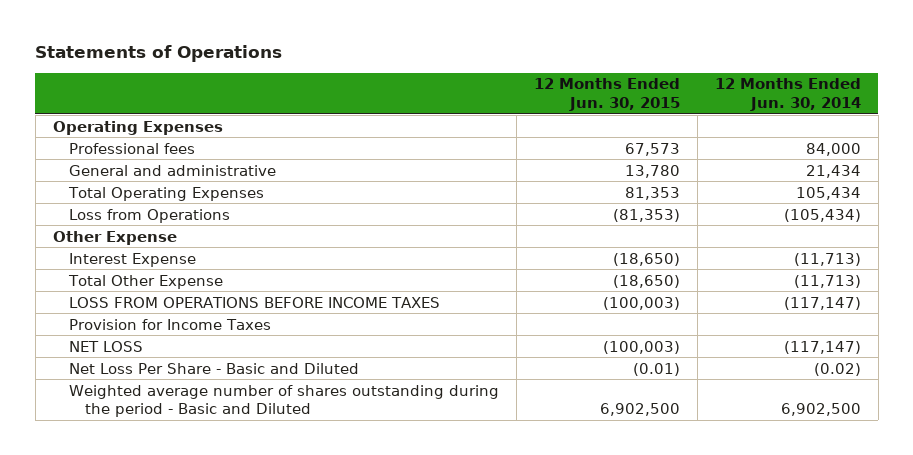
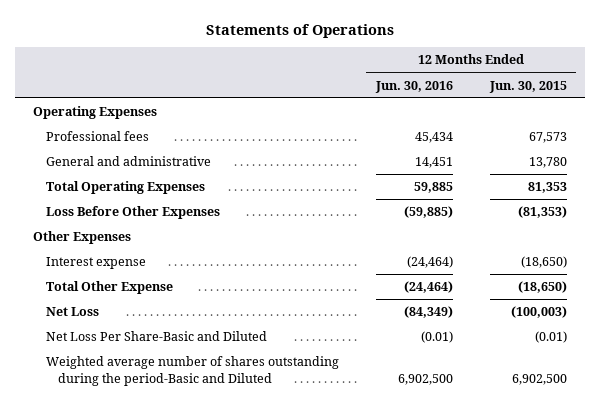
[714,78,861,111] 12 Months Ended Jun. 30, 2014 -> none
none -> [374,80,453,93] Jun. 30, 2016
[68,208,230,223] Loss from Operations -> [45,206,220,220] Loss Before Other Expenses
[52,230,177,245] Other Expense -> [33,231,132,245] Other Expenses
[68,252,196,267] Interest Expense -> [45,257,146,270] Interest expense
[68,296,440,308] LOSS FROM OPERATIONS BEFORE INCOME TAXES -> none
[68,318,271,330] Provision for Income Taxes -> none
[68,340,143,352] NET LOSS -> [45,307,99,317] Net Loss
[68,362,359,374] Net Loss Per Share - Basic and Diluted -> [45,331,267,342] Net Loss Per Share-Basic and Diluted
[68,384,499,418] Weighted average number of shares outstanding during the period - Basic and Diluted -> [45,356,339,386] Weighted average number of shares outstanding during the period-Basic and Diluted

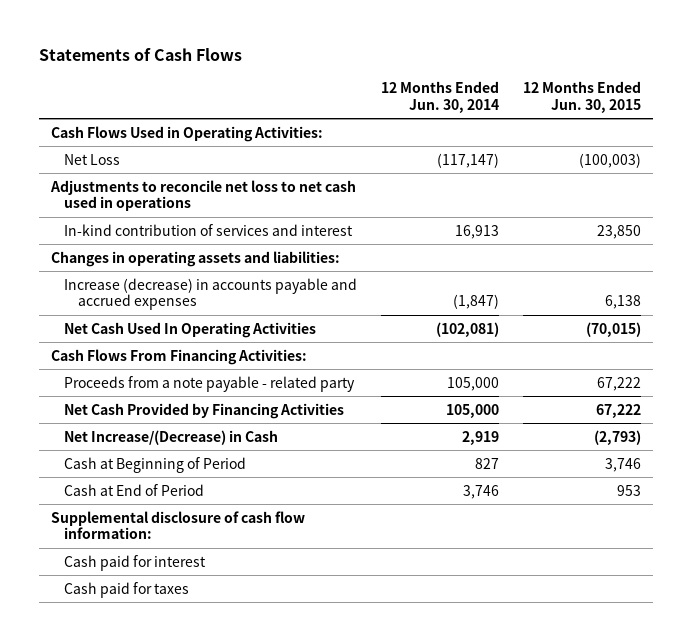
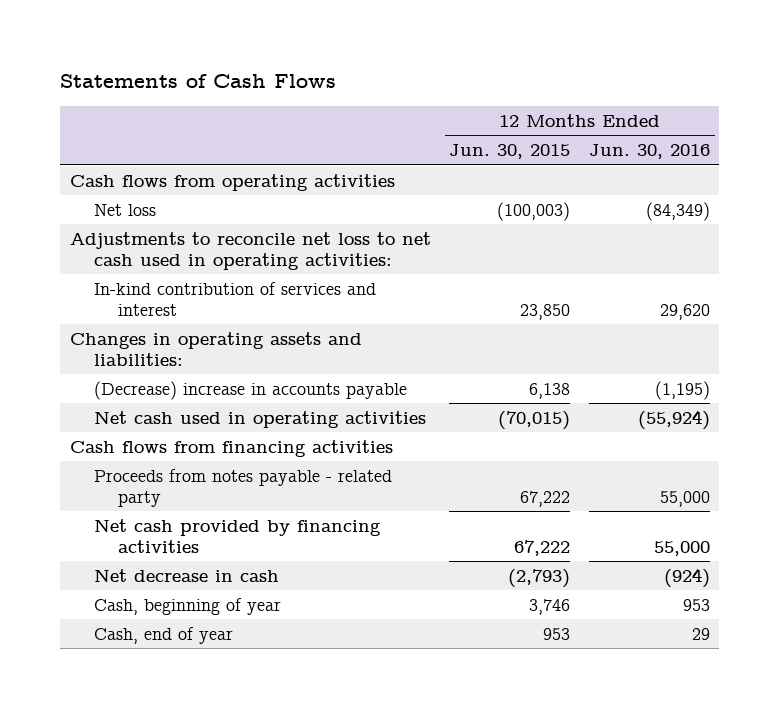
[381,80,500,113] 12 Months Ended Jun. 30, 2014 -> none
none -> [589,144,711,160] Jun. 30, 2016
[50,125,323,142] Cash Flows Used in Operating Activities: -> [69,173,395,191] Cash flows from operating activities
[64,153,121,165] Net Loss -> [93,203,156,216] Net loss
[49,179,356,212] Adjustments to reconcile net loss to net cash used in operations -> [69,231,431,270] Adjustments to reconcile net loss to net cash used in operating activities:
[50,510,305,540] Supplemental disclosure of cash flow information: -> none
[64,554,207,571] Cash paid for interest -> none
[64,581,190,598] Cash paid for taxes -> none
[64,277,358,311] Increase (decrease) in accounts payable and accrued expenses -> [93,380,407,400] (Decrease) increase in accounts payable
[64,321,317,338] Net Cash Used In Operating Activities -> [93,410,426,428] Net cash used in operating activities
[50,348,307,365] Cash Flows From Financing Activities: -> [69,439,393,457] Cash flows from financing activities
[64,375,356,392] Proceeds from a note payable - related party -> [93,468,392,507] Proceeds from notes payable - related party
[64,402,345,419] Net Cash Provided by Financing Activities -> [93,518,381,553] Net cash provided by financing activities
[64,429,279,445] Net Increase/(Decrease) in Cash -> [93,568,279,582] Net decrease in cash
[64,456,247,473] Cash at Beginning of Period -> [93,597,281,615] Cash, beginning of year
[64,483,205,496] Cash at End of Period -> [93,626,233,644] Cash, end of year

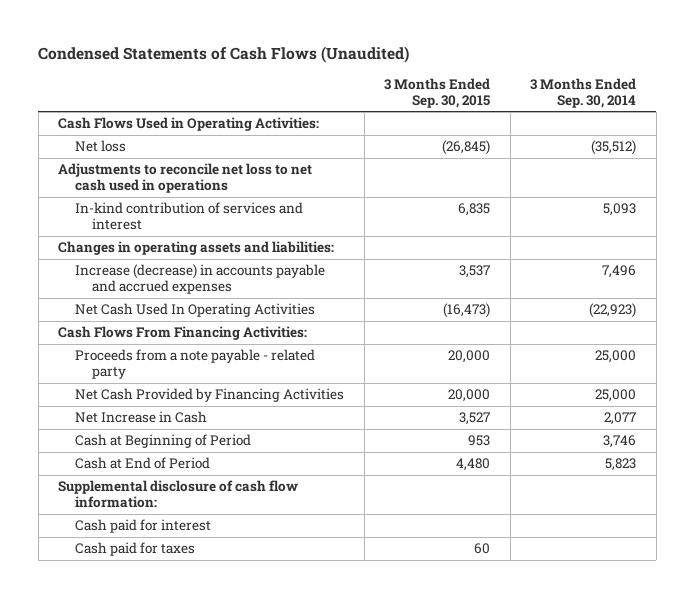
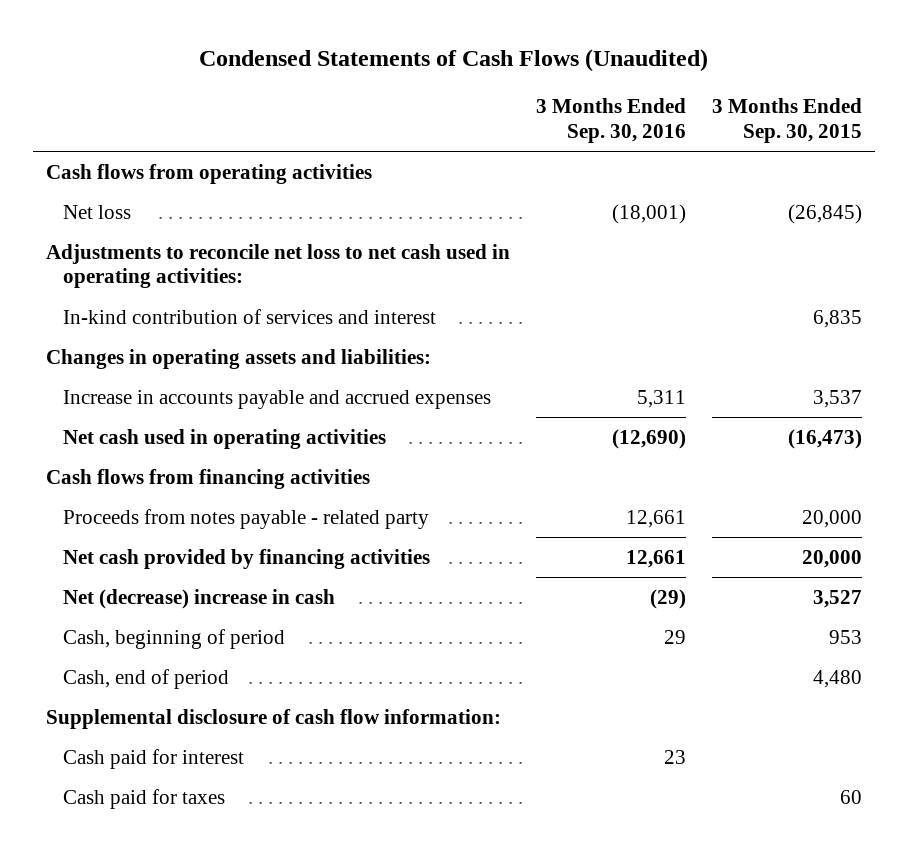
[530,77,637,108] 3 Months Ended Sep. 30, 2014 -> none
none -> [536,98,687,143] 3 Months Ended Sep. 30, 2016
[58,117,320,132] Cash Flows Used in Operating Activities: -> [46,163,373,184] Cash flows from operating activities
[58,163,313,194] Adjustments to reconcile net loss to net cash used in operations -> [46,243,511,289] Adjustments to reconcile net loss to net cash used in operating activities:
[75,264,326,295] Increase (decrease) in accounts payable and accrued expenses -> [62,389,491,409] Increase in accounts payable and accrued expenses
[75,303,316,318] Net Cash Used In Operating Activities -> [62,428,386,449] Net cash used in operating activities
[58,326,308,341] Cash Flows From Financing Activities: -> [46,468,371,489] Cash flows from financing activities
[75,349,316,380] Proceeds from a note payable - related party -> [62,508,429,529] Proceeds from notes payable - related party
[75,388,345,403] Net Cash Provided by Financing Activities -> [62,548,430,569] Net cash provided by financing activities
[75,411,208,424] Net Increase in Cash -> [62,588,335,609] Net (decrease) increase in cash
[75,434,252,449] Cash at Beginning of Period -> [62,628,285,649] Cash, beginning of period
[75,457,211,470] Cash at End of Period -> [62,668,229,689] Cash, end of period

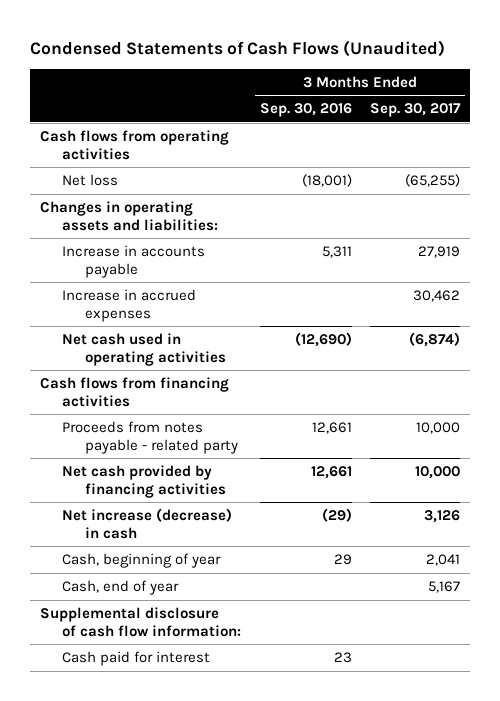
[712,98,863,143] 3 Months Ended Sep. 30, 2015 -> none
none -> [370,103,462,118] Sep. 30, 2017
[46,243,511,289] Adjustments to reconcile net loss to net cash used in operating activities: -> none
[62,308,436,324] In-kind contribution of services and interest -> none
[62,389,491,409] Increase in accounts payable and accrued expenses -> [62,245,206,278] Increase in accounts payable
none -> [62,289,197,322] Increase in accrued expenses
[62,588,335,609] Net (decrease) increase in cash -> [62,508,233,539] Net increase (decrease) in cash
[62,628,285,649] Cash, beginning of period -> [62,553,222,569] Cash, beginning of year
[62,668,229,689] Cash, end of period -> [62,580,180,596] Cash, end of year
[62,788,225,809] Cash paid for taxes -> none

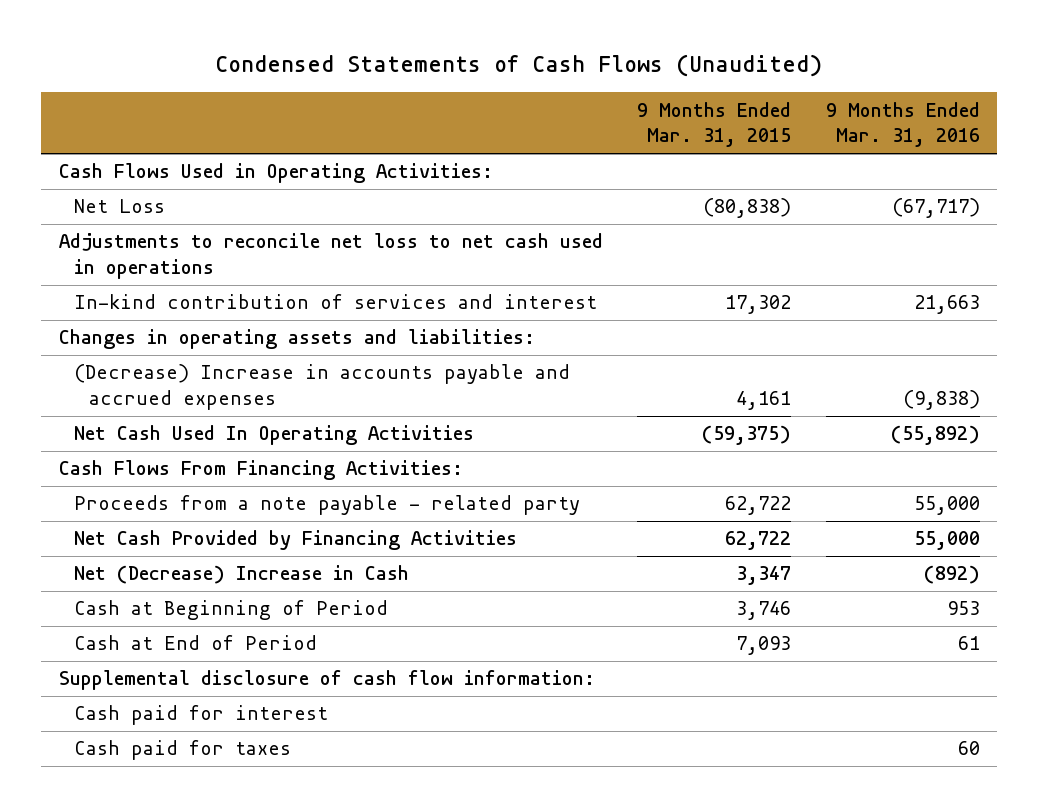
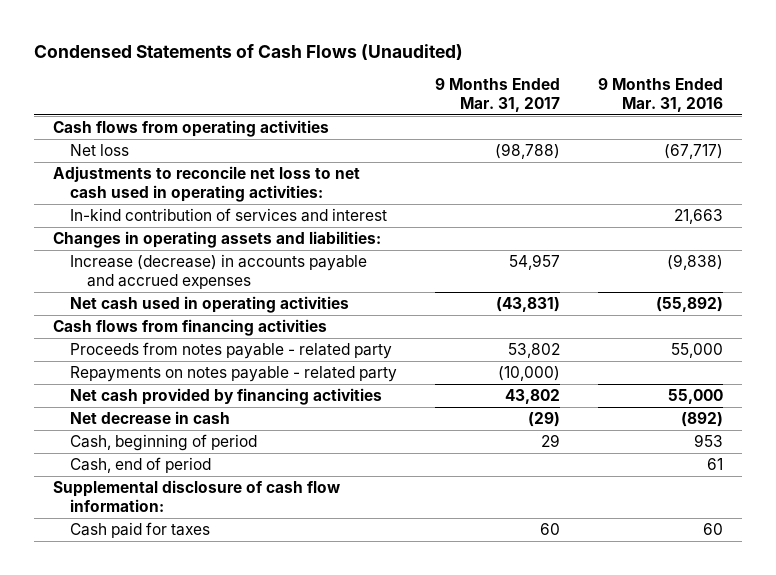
[637,101,792,148] 9 Months Ended Mar. 31, 2015 -> none
none -> [435,77,561,112] 9 Months Ended Mar. 31, 2017
[58,163,493,184] Cash Flows Used in Operating Activities: -> [52,119,329,137] Cash flows from operating activities
[73,199,165,214] Net Loss -> [70,143,130,156] Net loss
[58,233,603,280] Adjustments to reconcile net loss to net cash used in operations -> [52,165,360,202] Adjustments to reconcile net loss to net cash used in operating activities:
[73,364,570,411] (Decrease) Increase in accounts payable and accrued expenses -> [70,253,368,289] Increase (decrease) in accounts payable and accrued expenses
[73,425,474,446] Net Cash Used In Operating Activities -> [70,295,350,313] Net cash used in operating activities
[58,460,463,481] Cash Flows From Financing Activities: -> [52,318,327,336] Cash flows from financing activities
[73,495,580,516] Proceeds from a note payable - related party -> [70,341,393,359] Proceeds from notes payable - related party
none -> [70,365,398,382] Repayments on notes payable - related party
[73,530,517,551] Net Cash Provided by Financing Activities -> [70,387,383,405] Net cash provided by financing activities
[73,565,409,585] Net (Decrease) Increase in Cash -> [70,410,231,424] Net decrease in cash
[73,600,388,621] Cash at Beginning of Period -> [70,433,258,451] Cash, beginning of period
[73,635,317,651] Cash at End of Period -> [70,456,212,473] Cash, end of period
[73,705,328,726] Cash paid for interest -> none

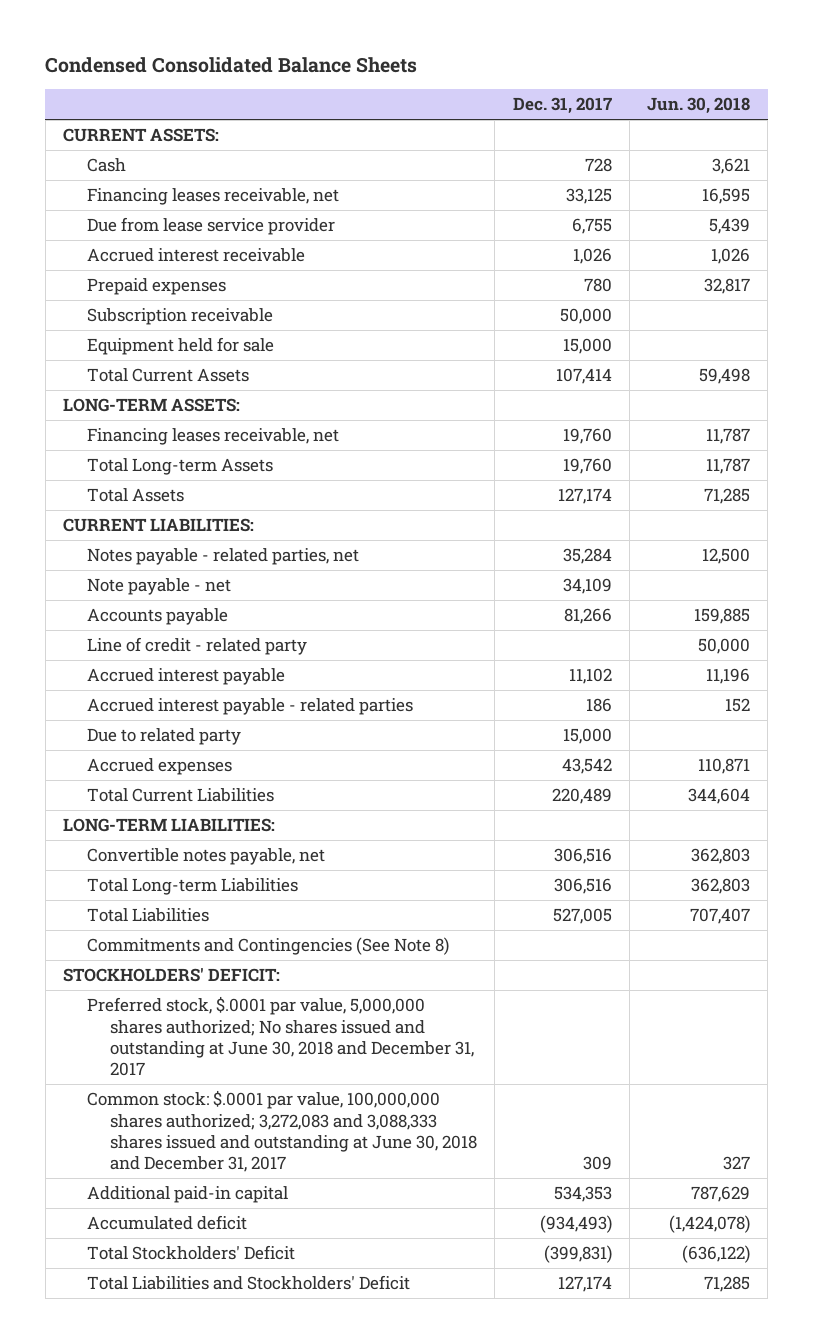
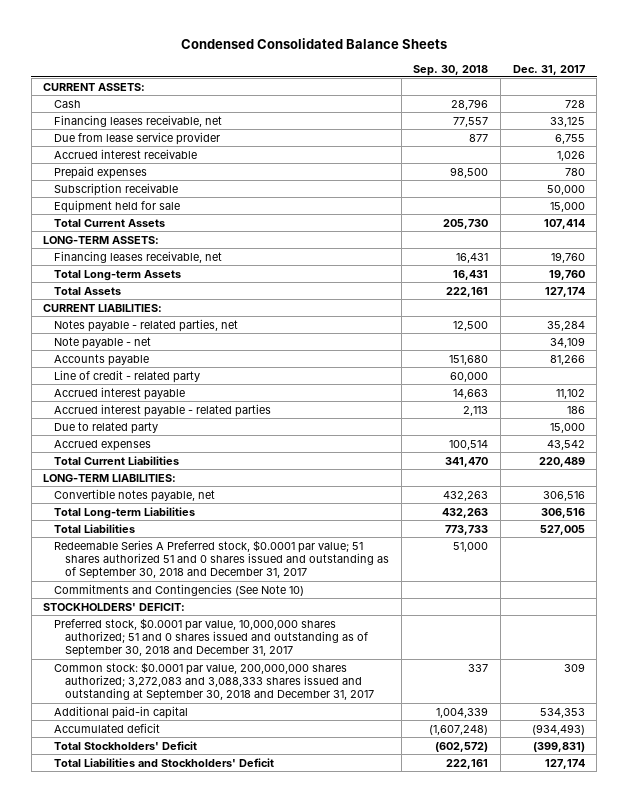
[647,97,751,115] Jun. 30, 2018 -> none
none -> [413,64,489,76] Sep. 30, 2018
none -> [54,539,390,580] Redeemable Series A Preferred stock, $0.0001 par value; 51 shares authorized 51 and 0 shares issued and outstanding as of September 30, 2018 and December 31, 2017
[86,937,449,956] Commitments and Contingencies (See Note 8) -> [54,583,305,596] Commitments and Contingencies (See Note 10)
[86,996,475,1077] Preferred stock, $.0001 par value, 5,000,000 shares authorized; No shares issued and outstanding at June 30, 2018 and December 31, 2017 -> [54,617,369,658] Preferred stock, $0.0001 par value, 10,000,000 shares authorized; 51 and 0 shares issued and outstanding as of September 30, 2018 and December 31, 2017
[86,1090,478,1173] Common stock: $.0001 par value, 100,000,000 shares authorized; 3,272,083 and 3,088,333 shares issued and outstanding at June 30, 2018 and December 31, 2017 -> [54,661,375,702] Common stock: $0.0001 par value, 200,000,000 shares authorized; 3,272,083 and 3,088,333 shares issued and outstanding at September 30, 2018 and December 31, 2017

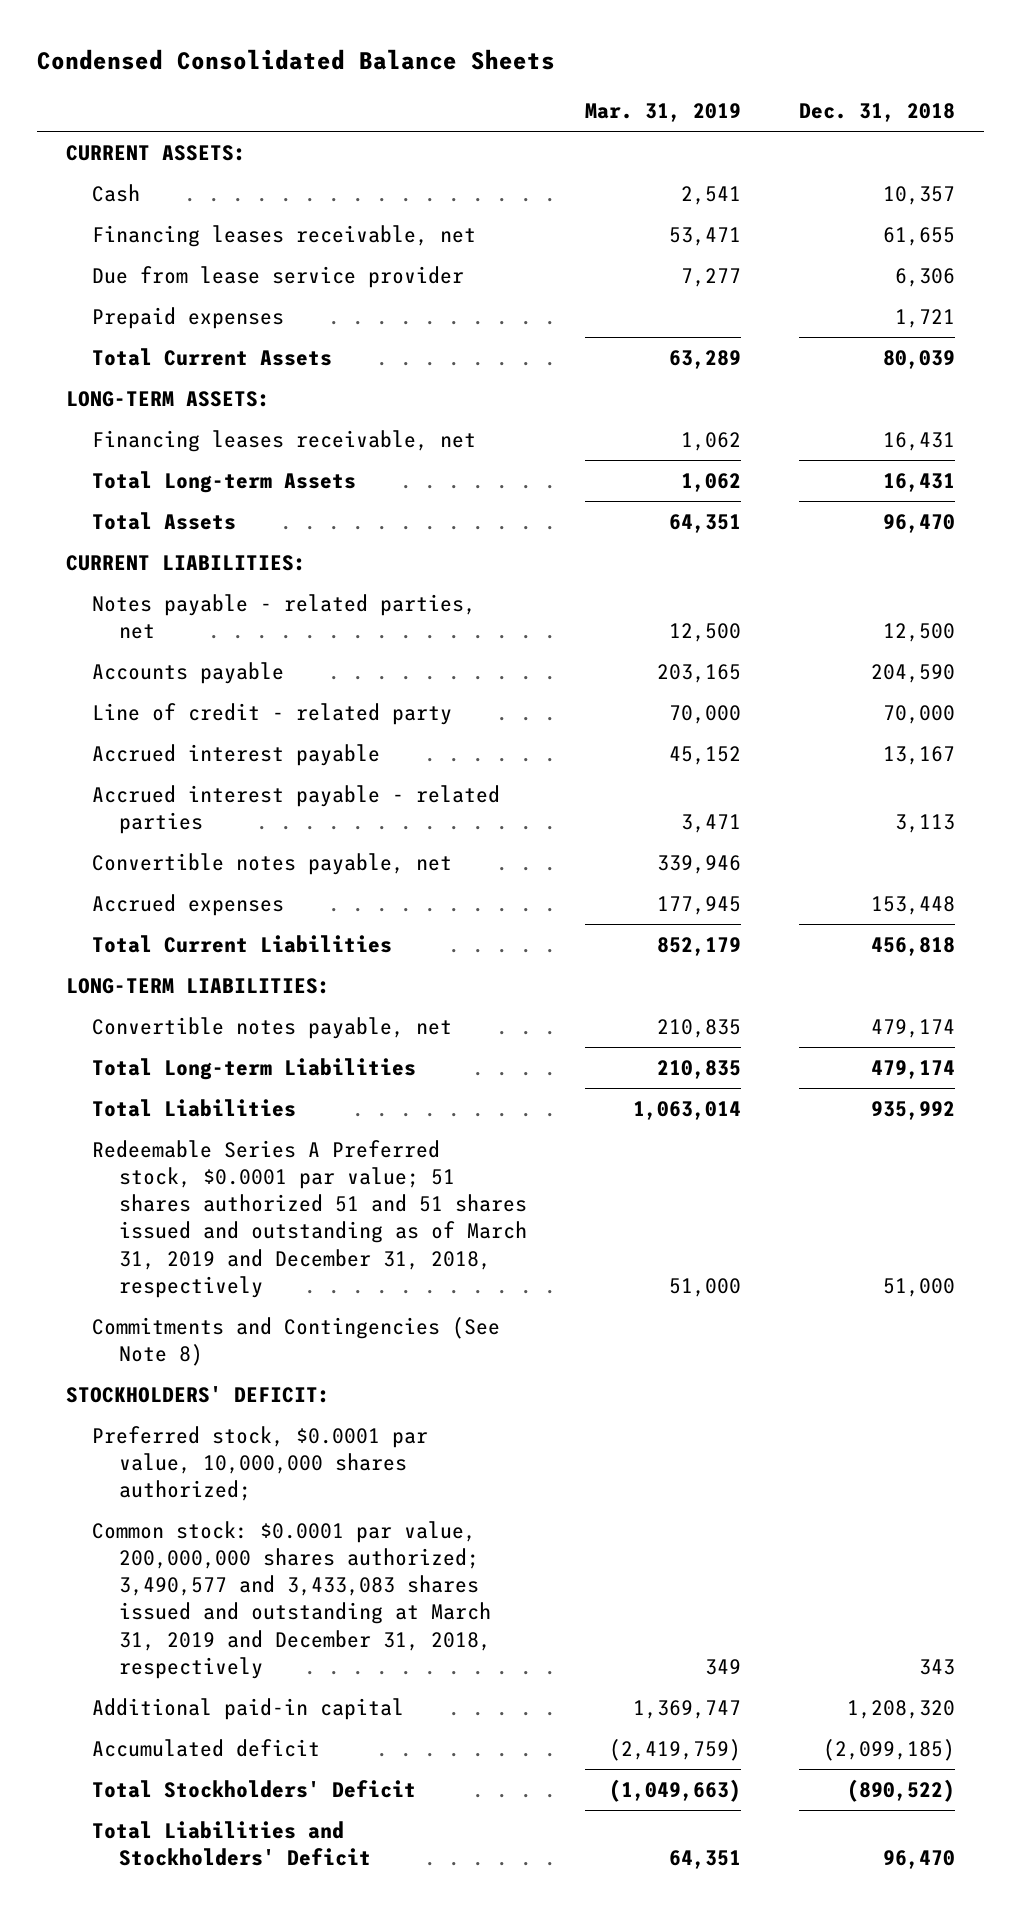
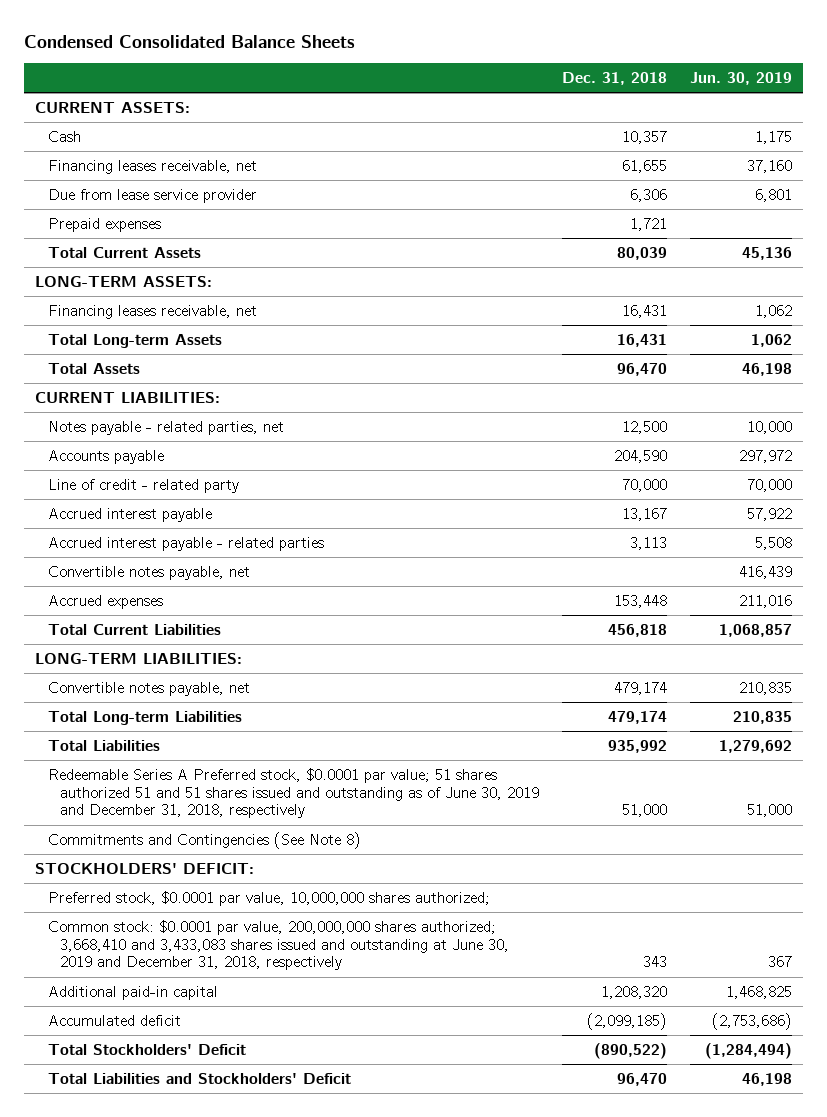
[584,103,741,123] Mar. 31, 2019 -> none
none -> [689,71,792,85] Jun. 30, 2019
[92,1139,527,1298] Redeemable Series A Preferred stock, $0.0001 par value; 51 shares authorized 51 and 51 shares issued and outstanding as of March 31, 2019 and December 31, 2018, respectively -> [47,767,540,819] Redeemable Series A Preferred stock, $0.0001 par value; 51 shares authorized 51 and 51 shares issued and outstanding as of June 30, 2019 and December 31, 2018, respectively
[92,1520,491,1679] Common stock: $0.0001 par value, 200,000,000 shares authorized; 3,490,577 and 3,433,083 shares issued and outstanding at March 31, 2019 and December 31, 2018, respectively -> [47,919,510,971] Common stock: $0.0001 par value, 200,000,000 shares authorized; 3,668,410 and 3,433,083 shares issued and outstanding at June 30, 2019 and December 31, 2018, respectively

